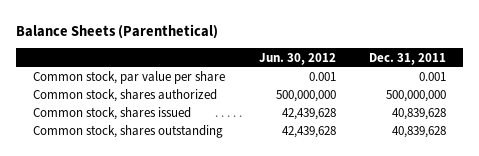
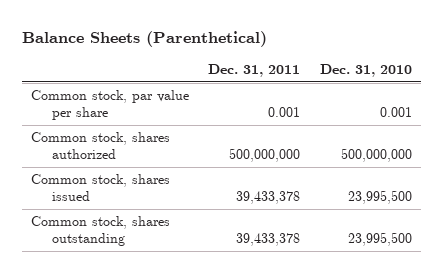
[258,52,336,65] Jun. 30, 2012 -> none
none -> [319,63,412,77] Dec. 31, 2010
[392,108,447,121] 40,839,628 -> [236,190,301,204] 39,433,378
[392,126,447,139] 40,839,628 -> [236,232,301,246] 39,433,378

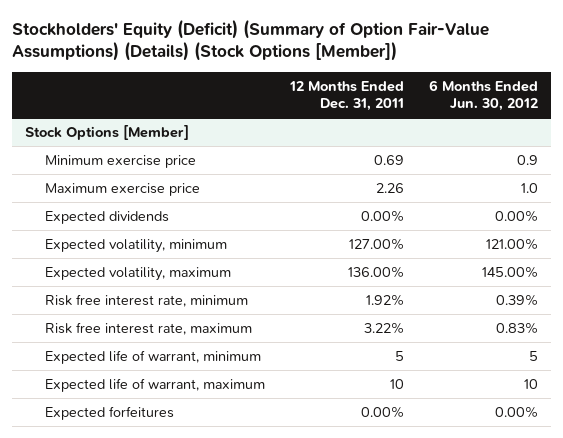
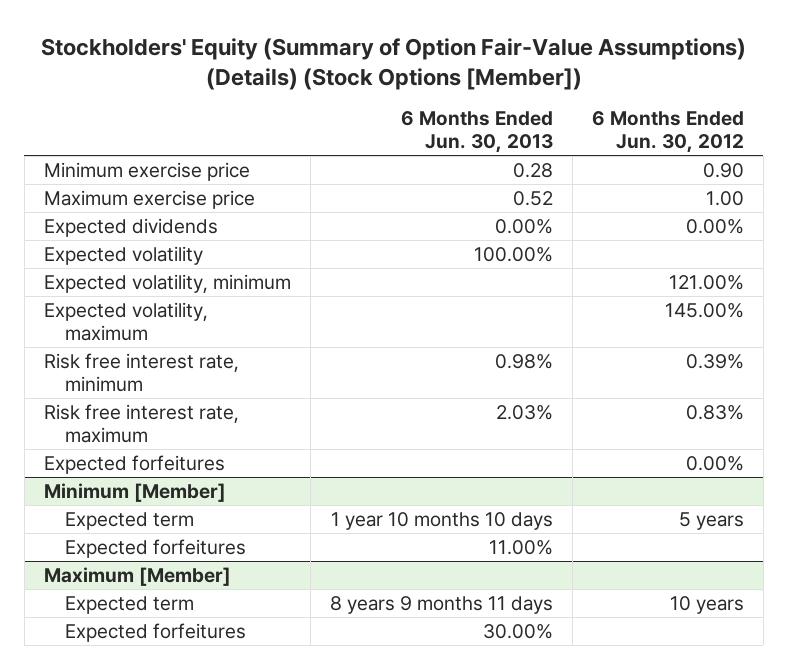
[12,18,490,62] Stockholders' Equity (Deficit) (Summary of Option Fair-Value Assumptions) (Details) (Stock Options [Member]) -> [40,37,746,90] Stockholders' Equity (Summary of Option Fair-Value Assumptions) (Details) (Stock Options [Member])
[288,81,404,112] 12 Months Ended Dec. 31, 2011 -> none
none -> [400,111,553,154] 6 Months Ended Jun. 30, 2013
[24,125,189,141] Stock Options [Member] -> none
[516,155,538,166] 0.9 -> [702,162,744,178] 0.90
[520,183,538,194] 1.0 -> [705,190,744,206] 1.00
none -> [43,245,203,265] Expected volatility
[44,350,261,365] Expected life of warrant, minimum -> none
[44,378,265,393] Expected life of warrant, maximum -> none
none -> [43,482,226,502] Minimum [Member]
none -> [64,511,194,530] Expected term
none -> [64,538,246,558] Expected forfeitures
none -> [43,566,231,586] Maximum [Member]
none -> [64,595,194,614] Expected term
none -> [64,622,246,642] Expected forfeitures

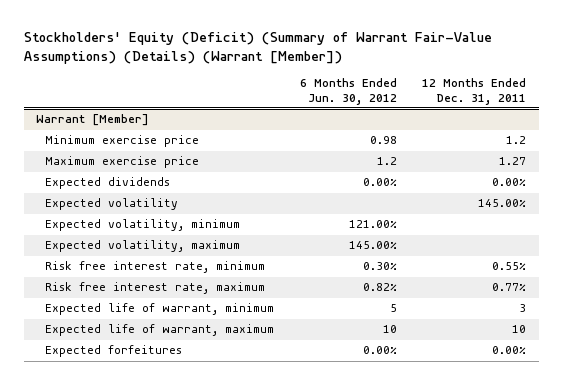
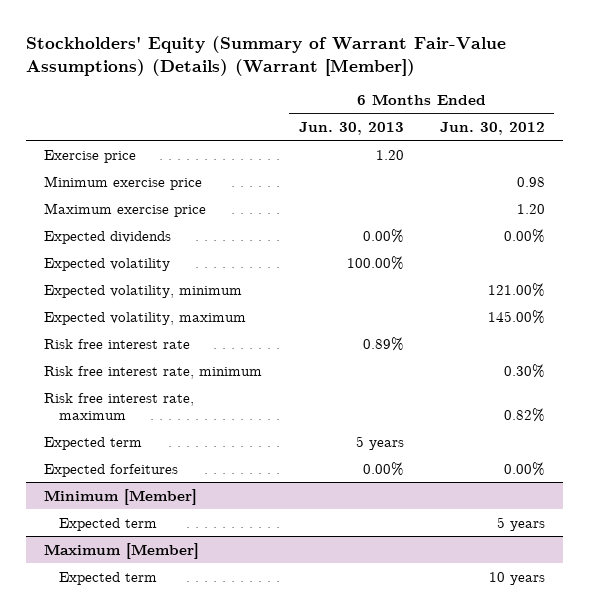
[23,32,492,64] Stockholders' Equity (Deficit) (Summary of Warrant Fair-Value Assumptions) (Details) (Warrant [Member]) -> [25,35,506,76] Stockholders' Equity (Summary of Warrant Fair-Value Assumptions) (Details) (Warrant [Member])
[422,78,527,105] 12 Months Ended Dec. 31, 2011 -> none
none -> [298,121,404,135] Jun. 30, 2013
[36,114,150,127] Warrant [Member] -> none
none -> [44,149,137,163] Exercise price
[376,157,397,166] 1.2 -> [516,203,545,214] 1.20
none -> [44,338,191,349] Risk free interest rate
[45,303,275,316] Expected life of warrant, minimum -> none
[45,324,275,337] Expected life of warrant, maximum -> none
none -> [44,436,143,450] Expected term
none -> [44,488,198,505] Minimum [Member]
none -> [59,517,158,531] Expected term
none -> [44,542,200,559] Maximum [Member]
none -> [59,571,158,585] Expected term

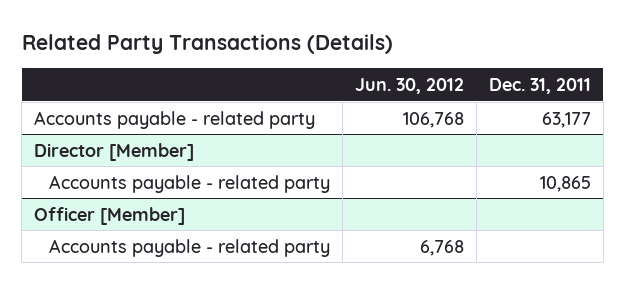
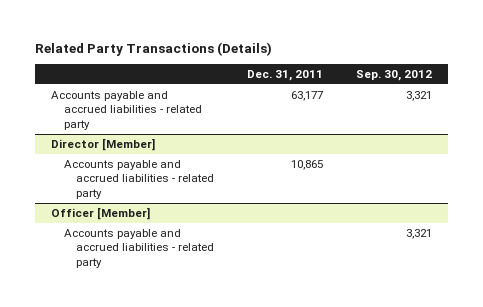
[354,77,464,94] Jun. 30, 2012 -> none
none -> [355,70,432,82] Sep. 30, 2012
[34,110,316,129] Accounts payable - related party -> [51,90,202,131] Accounts payable and accrued liabilities - related party
[48,174,330,193] Accounts payable - related party -> [63,159,215,200] Accounts payable and accrued liabilities - related party
[48,238,330,257] Accounts payable - related party -> [63,228,215,269] Accounts payable and accrued liabilities - related party

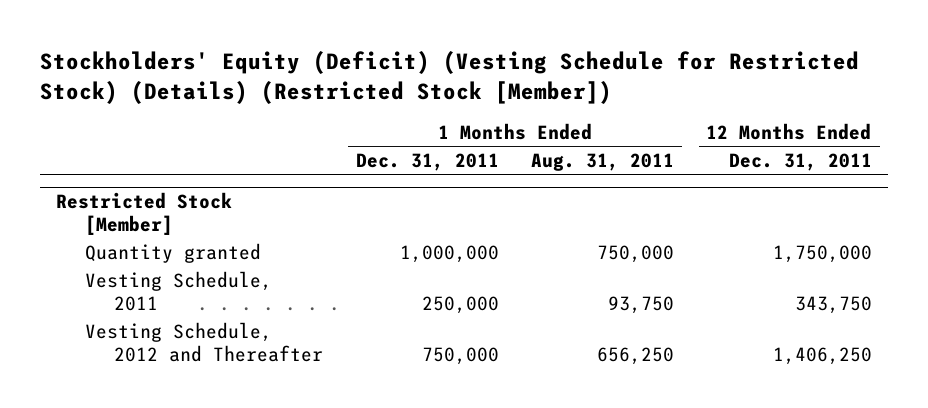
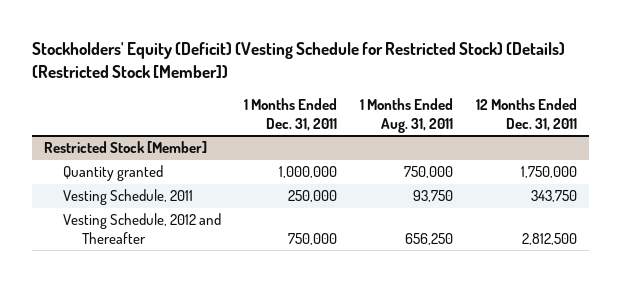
[772,346,872,365] 1,406,250 -> [522,232,578,245] 2,812,500

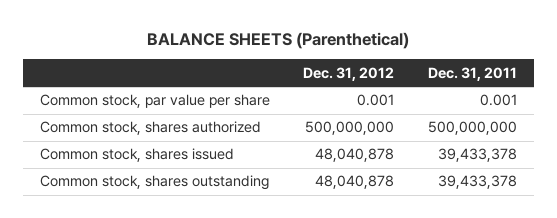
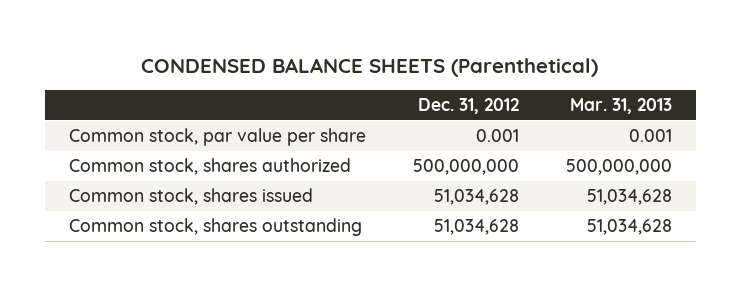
[147,32,410,50] BALANCE SHEETS (Parenthetical) -> [141,57,599,77] CONDENSED BALANCE SHEETS (Parenthetical)
[428,66,518,81] Dec. 31, 2011 -> none
none -> [570,98,673,115] Mar. 31, 2013
[315,148,395,163] 48,040,878 -> [433,189,519,206] 51,034,628
[315,175,395,190] 48,040,878 -> [433,219,519,236] 51,034,628

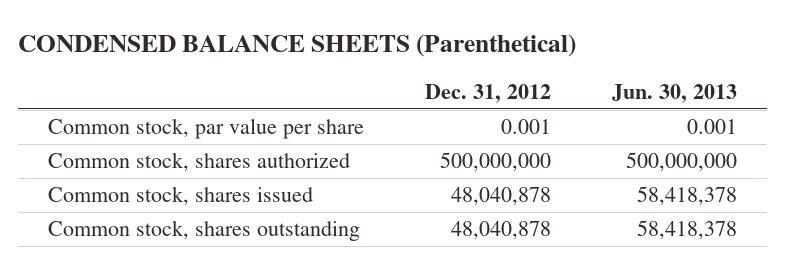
[570,98,673,115] Mar. 31, 2013 -> none
none -> [611,83,737,103] Jun. 30, 2013
[433,189,519,206] 51,034,628 -> [451,187,552,206] 48,040,878
[433,219,519,236] 51,034,628 -> [451,221,552,240] 48,040,878

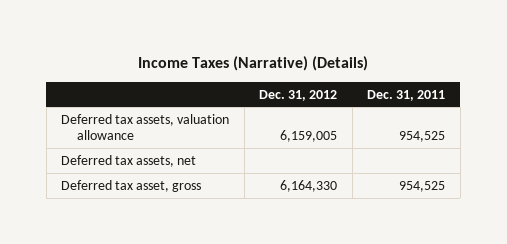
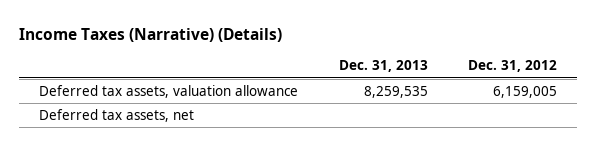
[367,89,446,101] Dec. 31, 2011 -> none
none -> [338,60,428,73] Dec. 31, 2013
[61,179,202,192] Deferred tax asset, gross -> none

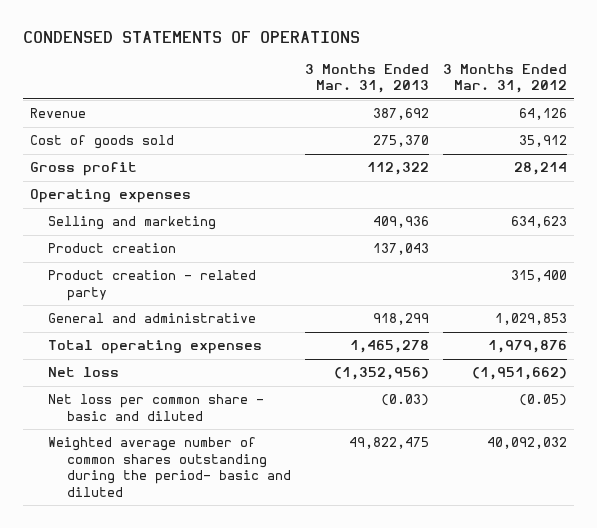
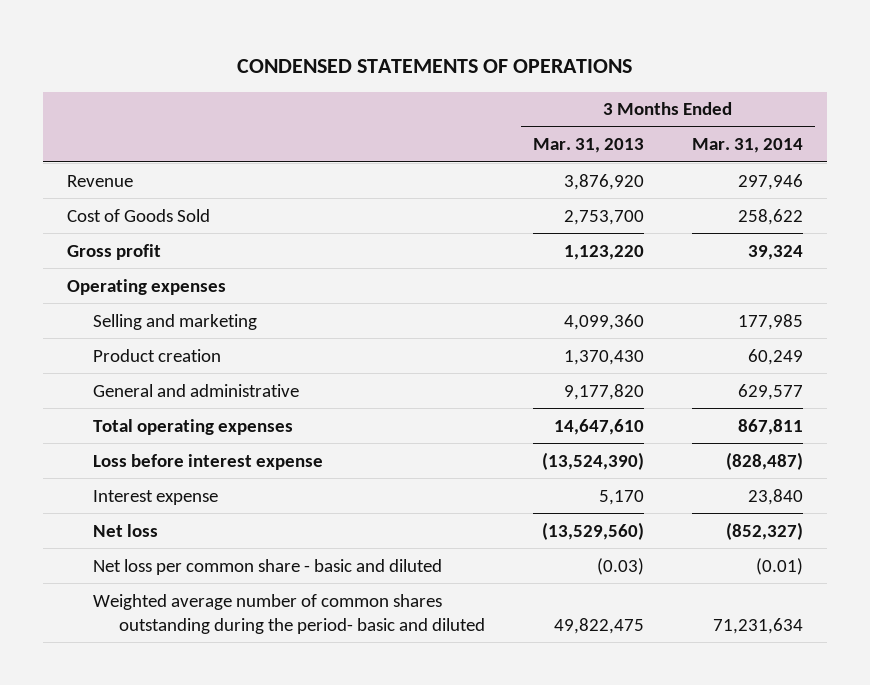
[442,63,567,94] 3 Months Ended Mar. 31, 2012 -> none
none -> [691,138,803,154] Mar. 31, 2014
[372,108,429,121] 387,692 -> [563,173,644,190] 3,876,920
[29,135,174,150] Cost of goods sold -> [67,208,211,222] Cost of Goods Sold
[372,135,429,148] 275,370 -> [563,209,644,225] 2,753,700
[366,162,429,176] 112,322 -> [563,244,644,260] 1,123,220
[48,270,257,301] Product creation - related party -> none
[372,216,429,229] 409,936 -> [563,313,644,330] 4,099,360
[372,243,429,256] 137,043 -> [563,349,644,365] 1,370,430
[372,313,429,326] 918,299 -> [563,383,644,400] 9,177,820
[349,340,429,354] 1,465,278 -> [553,418,644,435] 14,647,610
none -> [93,453,324,470] Loss before interest expense
none -> [93,489,219,505] Interest expense
[333,367,429,381] (1,352,956) -> [541,521,644,540] (13,529,560)

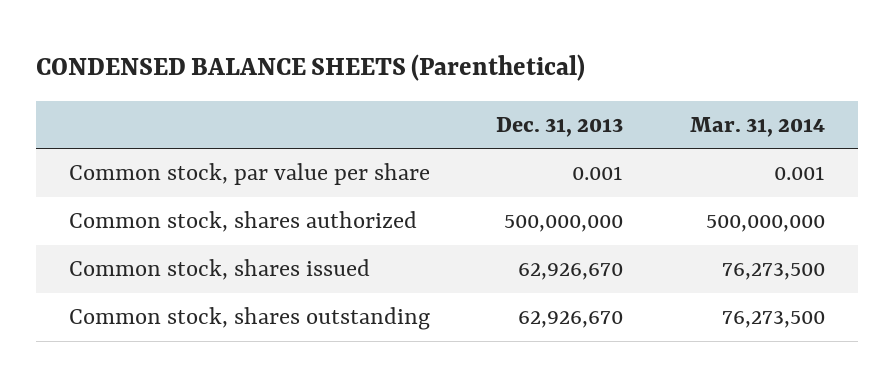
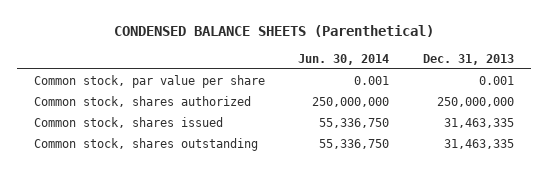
[689,116,825,137] Mar. 31, 2014 -> none
none -> [298,53,390,65] Jun. 30, 2014
[504,215,624,233] 500,000,000 -> [436,96,514,107] 250,000,000
[518,263,624,281] 62,926,670 -> [443,117,514,128] 31,463,335
[518,311,624,329] 62,926,670 -> [443,138,514,149] 31,463,335

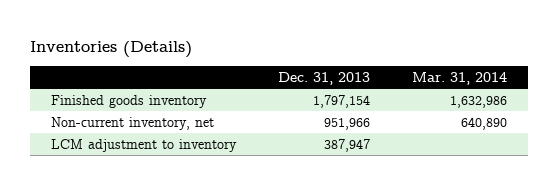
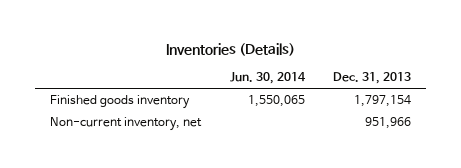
[411,72,507,86] Mar. 31, 2014 -> none
none -> [229,72,306,85] Jun. 30, 2014
[51,138,238,152] LCM adjustment to inventory -> none

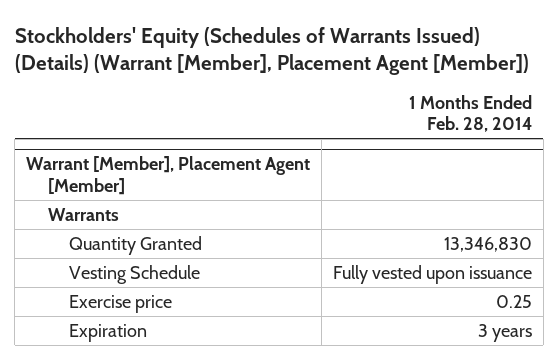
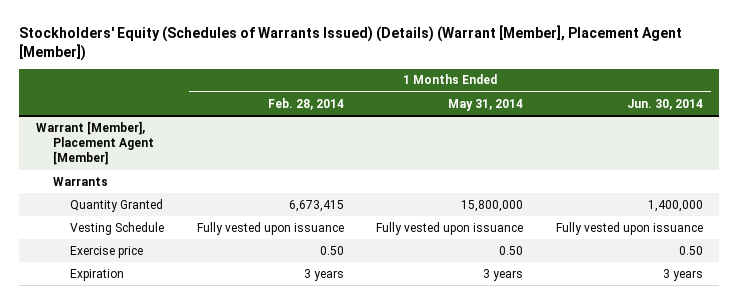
none -> [448,98,524,111] May 31, 2014
none -> [626,98,703,110] Jun. 30, 2014
[443,236,532,252] 13,346,830 -> [288,199,344,212] 6,673,415
[495,294,532,308] 0.25 -> [319,245,344,255] 0.50

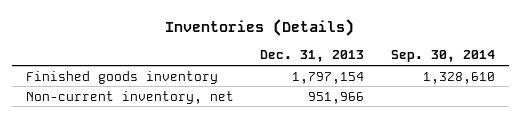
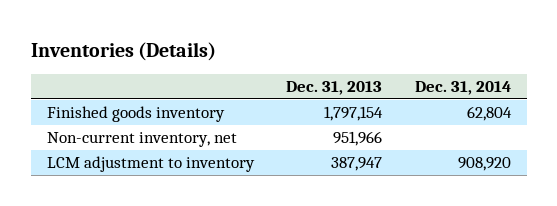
[391,50,496,63] Sep. 30, 2014 -> none
none -> [414,81,511,96] Dec. 31, 2014
none -> [46,156,255,173] LCM adjustment to inventory

